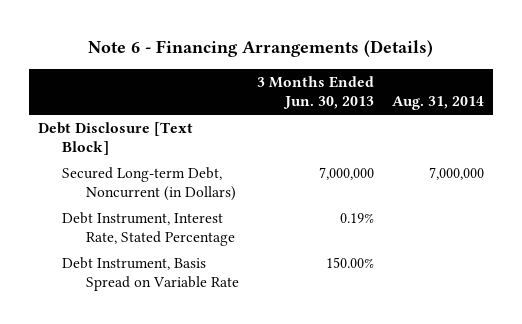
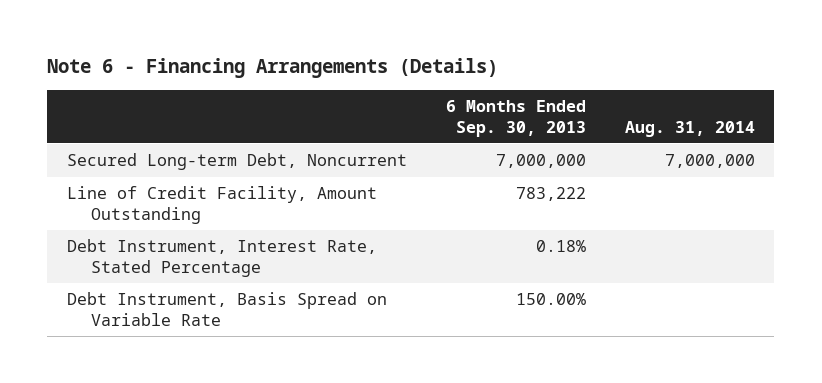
[257,76,375,109] 3 Months Ended Jun. 30, 2013 -> none
none -> [445,99,586,137] 6 Months Ended Sep. 30, 2013
[37,122,193,155] Debt Disclosure [Text Block] -> none
[61,167,236,201] Secured Long-term Debt, Noncurrent (in Dollars) -> [66,153,407,171] Secured Long-term Debt, Noncurrent
none -> [66,186,377,224] Line of Credit Facility, Amount Outstanding

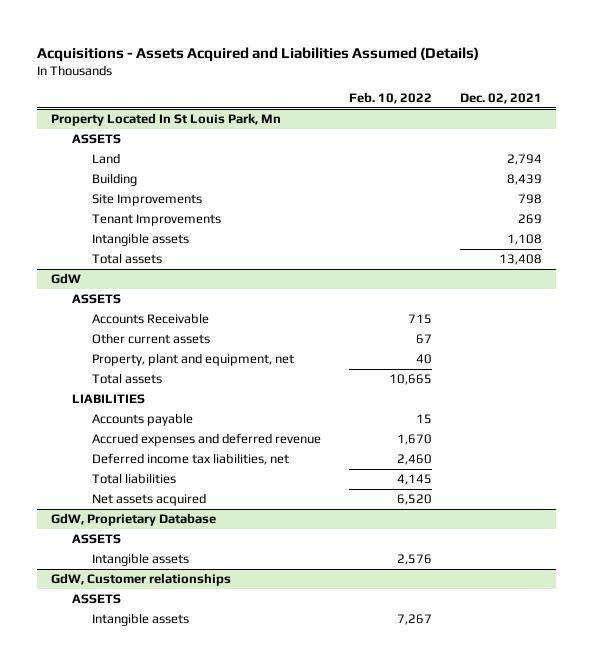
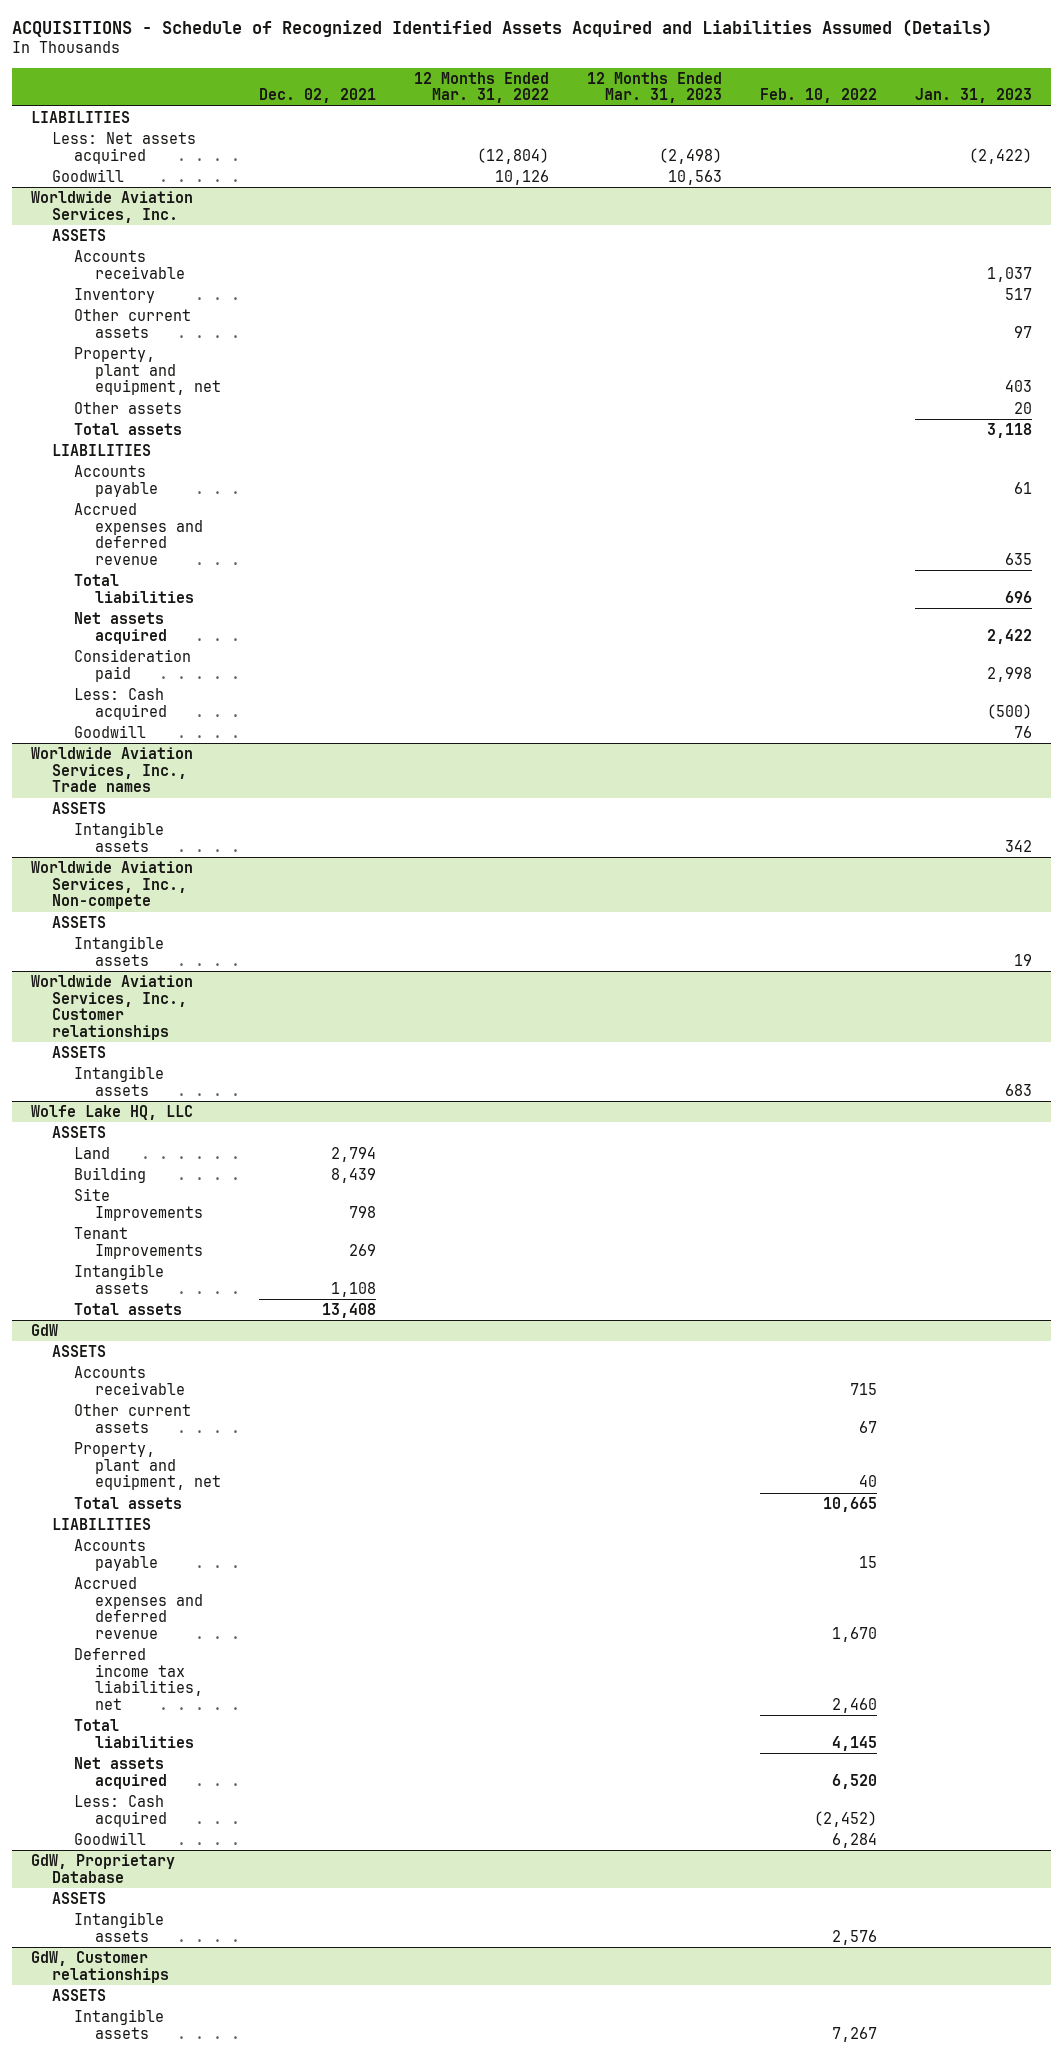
[37,46,480,62] Acquisitions - Assets Acquired and Liabilities Assumed (Details) -> [11,18,992,37] ACQUISITIONS - Schedule of Recognized Identified Assets Acquired and Liabilities Assumed (Details)
none -> [414,71,550,104] 12 Months Ended Mar. 31, 2022
none -> [587,71,723,104] 12 Months Ended Mar. 31, 2023
none -> [914,88,1032,104] Jan. 31, 2023
none -> [30,110,130,123] LIABILITIES
none -> [52,131,197,164] Less: Net assets acquired
none -> [52,168,125,182] Goodwill
none -> [30,190,193,223] Worldwide Aviation Services, Inc.
none -> [52,228,107,241] ASSETS
none -> [73,249,186,279] Accounts receivable
none -> [73,287,155,303] Inventory
none -> [73,308,191,338] Other current assets
none -> [73,346,222,396] Property, plant and equipment, net
none -> [73,401,182,414] Other assets
none -> [73,422,182,435] Total assets
none -> [52,443,152,456] LIABILITIES
none -> [73,464,159,497] Accounts payable
none -> [73,502,204,565] Accrued expenses and deferred revenue
none -> [73,573,195,603] Total liabilities
none -> [73,611,168,644] Net assets acquired
none -> [73,648,191,682] Consideration paid
none -> [73,687,168,720] Less: Cash acquired
none -> [73,724,146,738] Goodwill
none -> [30,746,193,793] Worldwide Aviation Services, Inc., Trade names
none -> [52,801,107,814] ASSETS
none -> [73,821,164,852] Intangible assets
none -> [30,860,193,910] Worldwide Aviation Services, Inc., Non-compete
none -> [52,915,107,928] ASSETS
none -> [73,935,164,966] Intangible assets
none -> [30,974,193,1040] Worldwide Aviation Services, Inc., Customer relationships
none -> [52,1045,107,1058] ASSETS
none -> [73,1065,164,1096] Intangible assets
[51,113,282,127] Property Located In St Louis Park, Mn -> [30,1104,193,1120] Wolfe Lake HQ, LLC
[92,313,210,325] Accounts Receivable -> [73,1365,186,1395] Accounts receivable
none -> [73,1794,168,1827] Less: Cash acquired
none -> [73,1831,146,1845] Goodwill

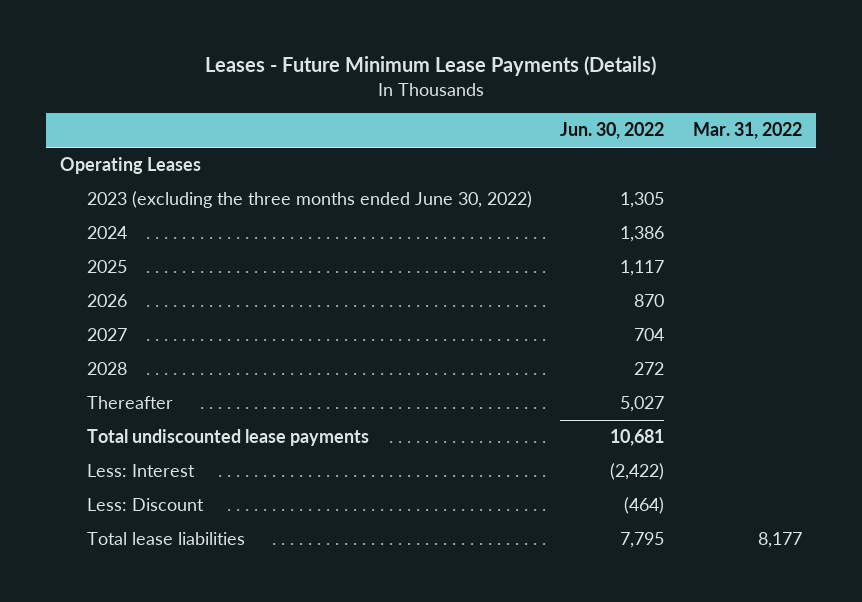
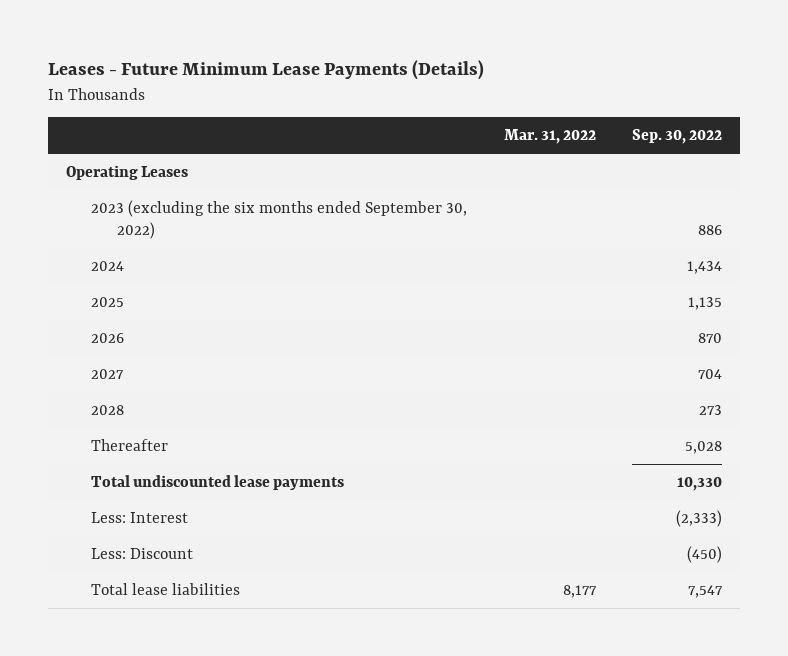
[560,122,665,140] Jun. 30, 2022 -> none
none -> [632,129,723,145] Sep. 30, 2022
[86,191,532,209] 2023 (excluding the three months ended June 30, 2022) -> [91,200,468,240] 2023 (excluding the six months ended September 30, 2022)

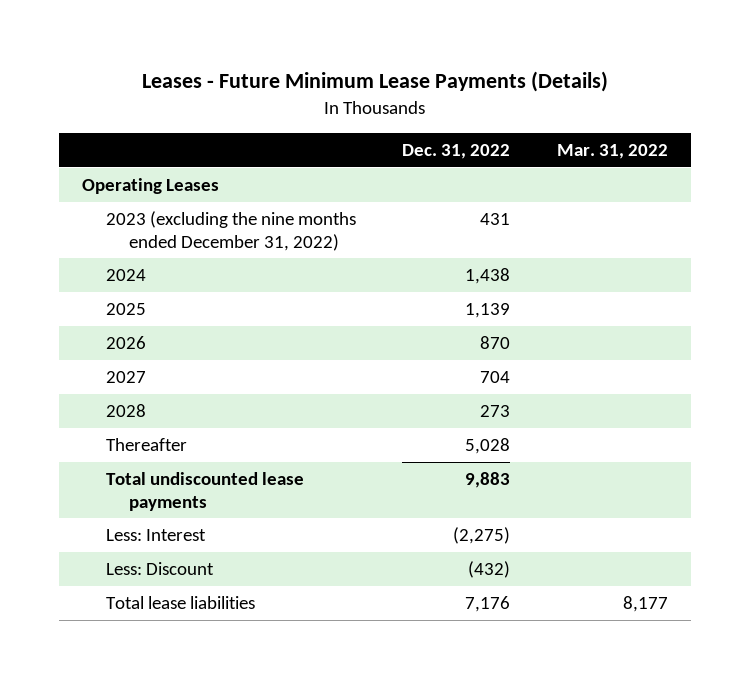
[632,129,723,145] Sep. 30, 2022 -> none
none -> [402,144,511,160] Dec. 31, 2022
[91,200,468,240] 2023 (excluding the six months ended September 30, 2022) -> [105,210,356,251] 2023 (excluding the nine months ended December 31, 2022)

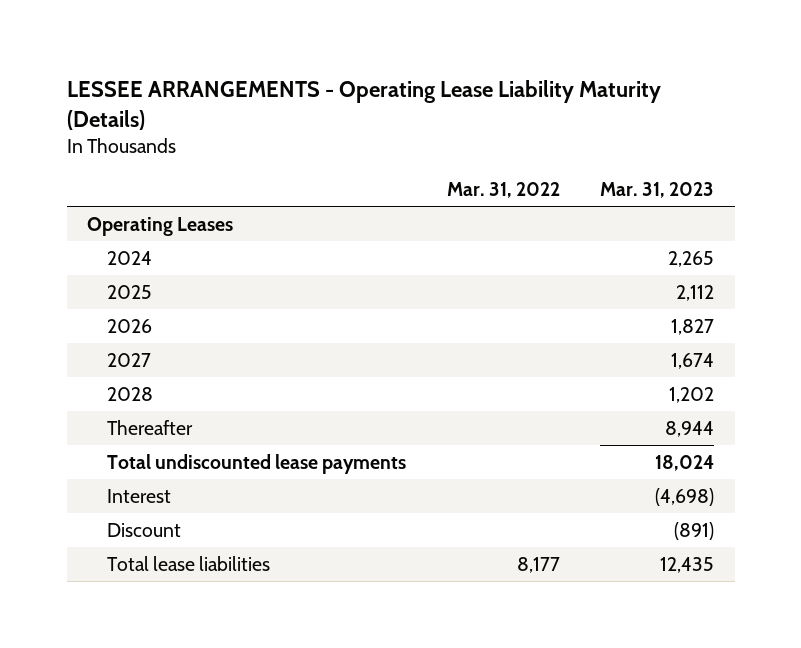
[141,71,608,93] Leases - Future Minimum Lease Payments (Details) -> [66,79,661,130] LESSEE ARRANGEMENTS - Operating Lease Liability Maturity (Details)
[402,144,511,160] Dec. 31, 2022 -> none
none -> [600,181,715,198] Mar. 31, 2023
[105,210,356,251] 2023 (excluding the nine months ended December 31, 2022) -> none
[105,528,206,541] Less: Interest -> [107,488,172,503] Interest
[105,561,214,575] Less: Discount -> [107,522,182,537] Discount

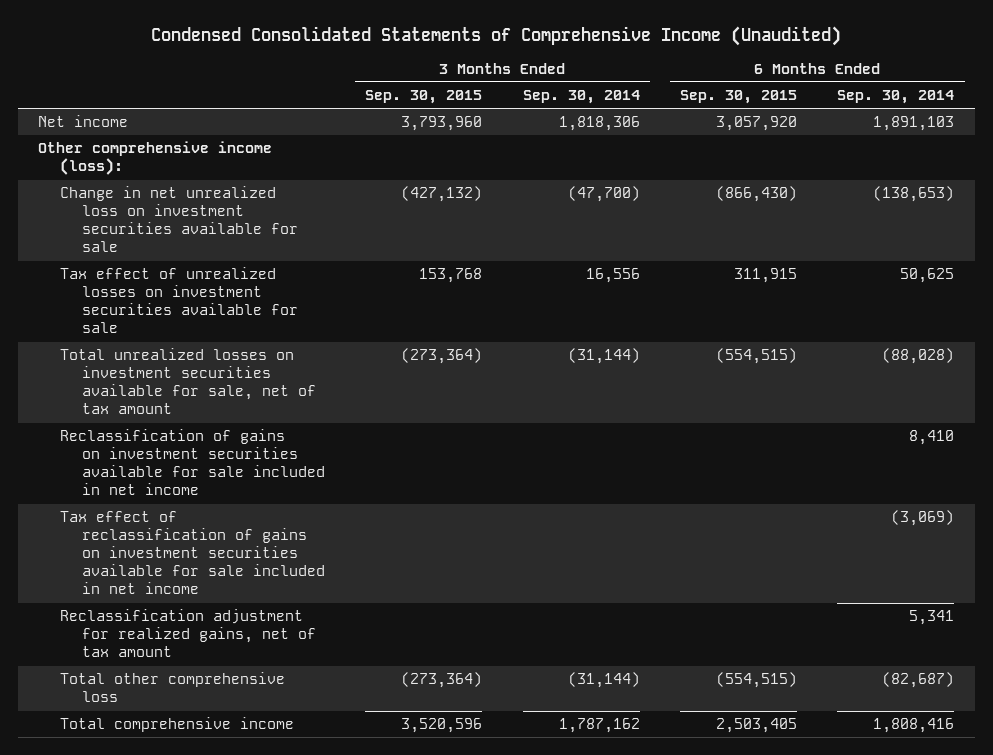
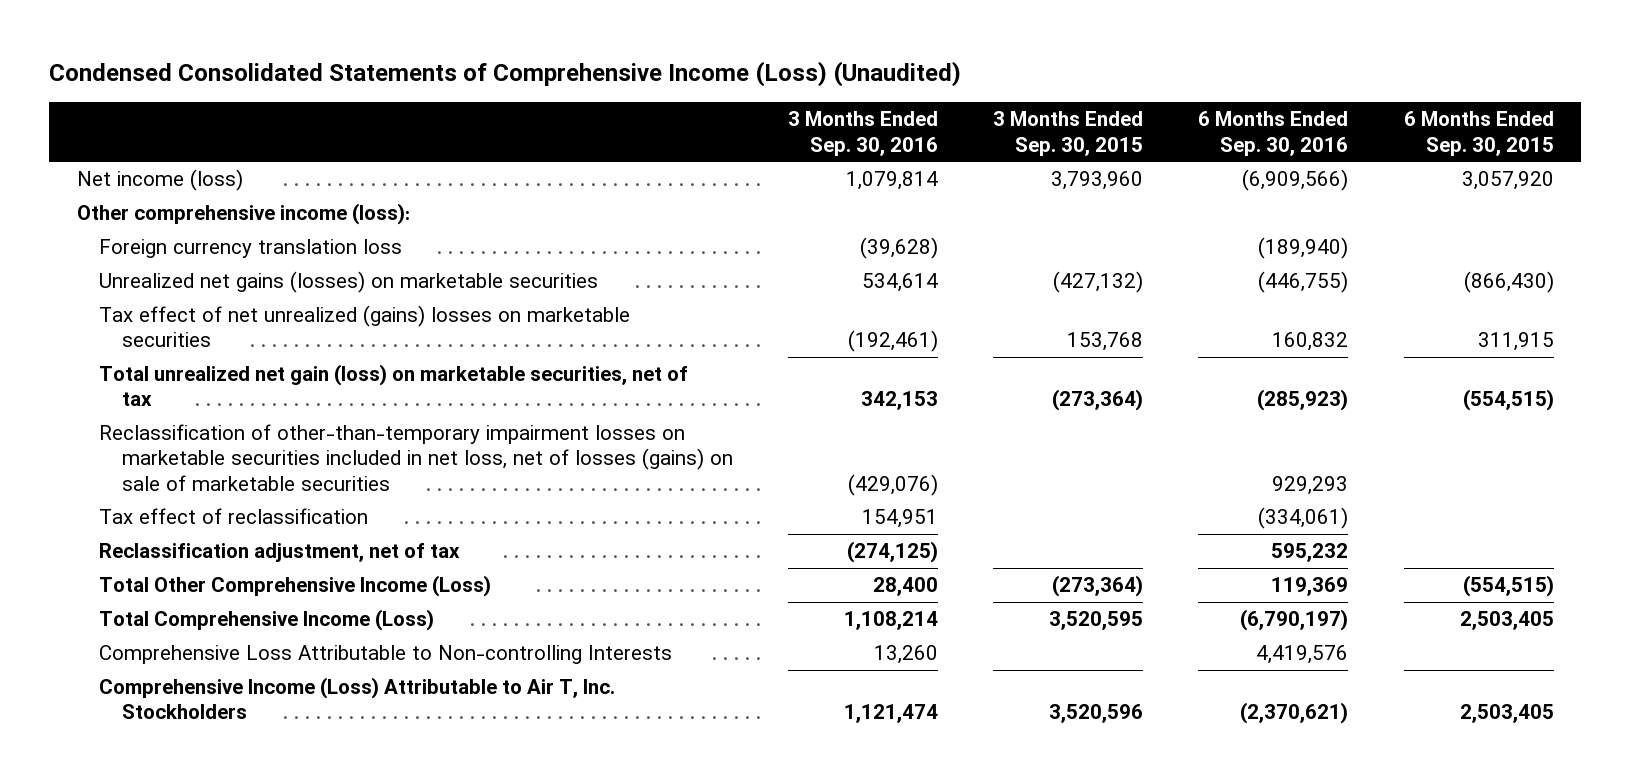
[151,25,842,46] Condensed Consolidated Statements of Comprehensive Income (Unaudited) -> [49,61,962,88] Condensed Consolidated Statements of Comprehensive Income (Loss) (Unaudited)
[522,90,640,105] Sep. 30, 2014 -> none
[837,90,955,105] Sep. 30, 2014 -> none
none -> [788,111,939,156] 3 Months Ended Sep. 30, 2016
none -> [1198,111,1349,156] 6 Months Ended Sep. 30, 2016
[38,115,129,128] Net income -> [76,169,243,192] Net income (loss)
none -> [99,239,403,259] Foreign currency translation loss
[59,186,298,253] Change in net unrealized loss on investment securities available for sale -> [99,271,599,294] Unrealized net gains (losses) on marketable securities
[59,267,298,334] Tax effect of unrealized losses on investment securities available for sale -> [99,305,631,348] Tax effect of net unrealized (gains) losses on marketable securities
[59,348,316,415] Total unrealized losses on investment securities available for sale, net of tax amount -> [99,364,689,407] Total unrealized net gain (loss) on marketable securities, net of tax
[59,429,325,496] Reclassification of gains on investment securities available for sale included in net income -> [99,424,734,491] Reclassification of other-than-temporary impairment losses on marketable securities included in net loss, net of losses (gains) on sale of marketable securities
[59,511,325,595] Tax effect of reclassification of gains on investment securities available for sale included in net income -> [99,508,369,525] Tax effect of reclassification
[59,609,316,658] Reclassification adjustment for realized gains, net of tax amount -> [99,543,461,563] Reclassification adjustment, net of tax
[59,672,285,703] Total other comprehensive loss -> [99,575,492,598] Total Other Comprehensive Income (Loss)
none -> [99,609,435,632] Total Comprehensive Income (Loss)
none -> [99,645,673,665] Comprehensive Loss Attributable to Non-controlling Interests
[59,717,294,733] Total comprehensive income -> [99,677,616,720] Comprehensive Income (Loss) Attributable to Air T, Inc. Stockholders

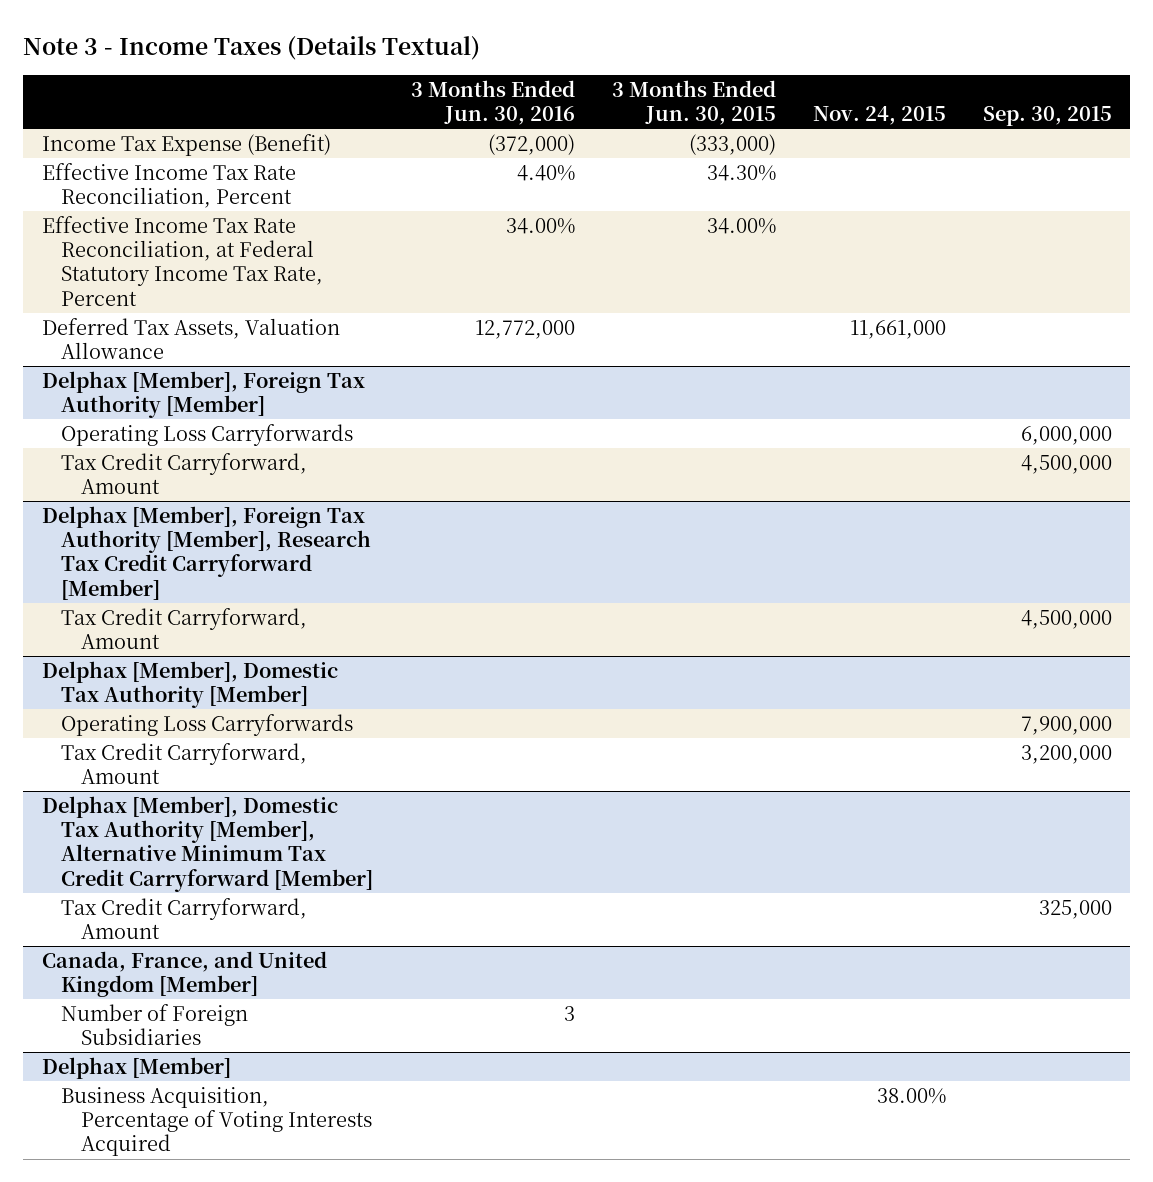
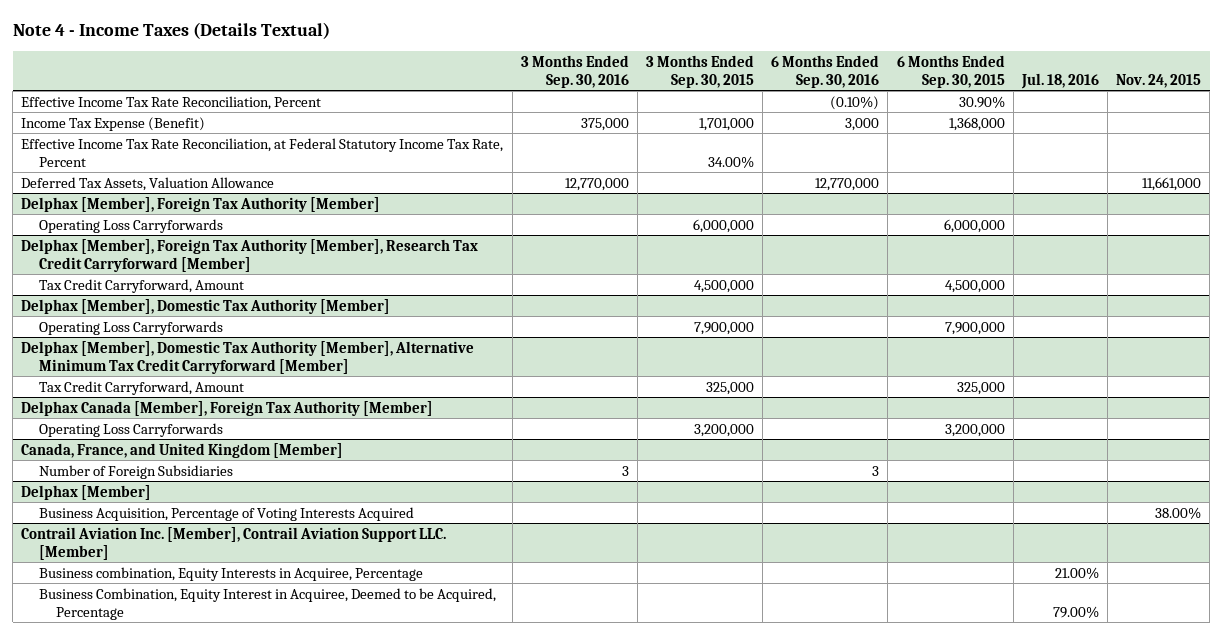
[23,35,481,60] Note 3 - Income Taxes (Details Textual) -> [12,22,330,40] Note 4 - Income Taxes (Details Textual)
[410,79,575,126] 3 Months Ended Jun. 30, 2016 -> none
[611,79,776,126] 3 Months Ended Jun. 30, 2015 -> none
[982,106,1112,127] Sep. 30, 2015 -> none
none -> [520,55,629,88] 3 Months Ended Sep. 30, 2016
none -> [645,55,754,88] 3 Months Ended Sep. 30, 2015
none -> [771,55,880,88] 6 Months Ended Sep. 30, 2016
none -> [896,55,1005,88] 6 Months Ended Sep. 30, 2015
none -> [1020,72,1099,89] Jul. 18, 2016
[41,133,331,156] Income Tax Expense (Benefit) -> [21,116,206,131] Income Tax Expense (Benefit)
[61,452,308,495] Tax Credit Carryforward, Amount -> none
[61,742,308,785] Tax Credit Carryforward, Amount -> none
none -> [21,400,434,416] Delphax Canada [Member], Foreign Tax Authority [Member]
none -> [38,422,223,437] Operating Loss Carryforwards
none -> [21,526,447,560] Contrail Aviation Inc. [Member], Contrail Aviation Support LLC. [Member]
none -> [38,566,423,581] Business combination, Equity Interests in Acquiree, Percentage
none -> [38,587,496,620] Business Combination, Equity Interest in Acquiree, Deemed to be Acquired, Percentage

